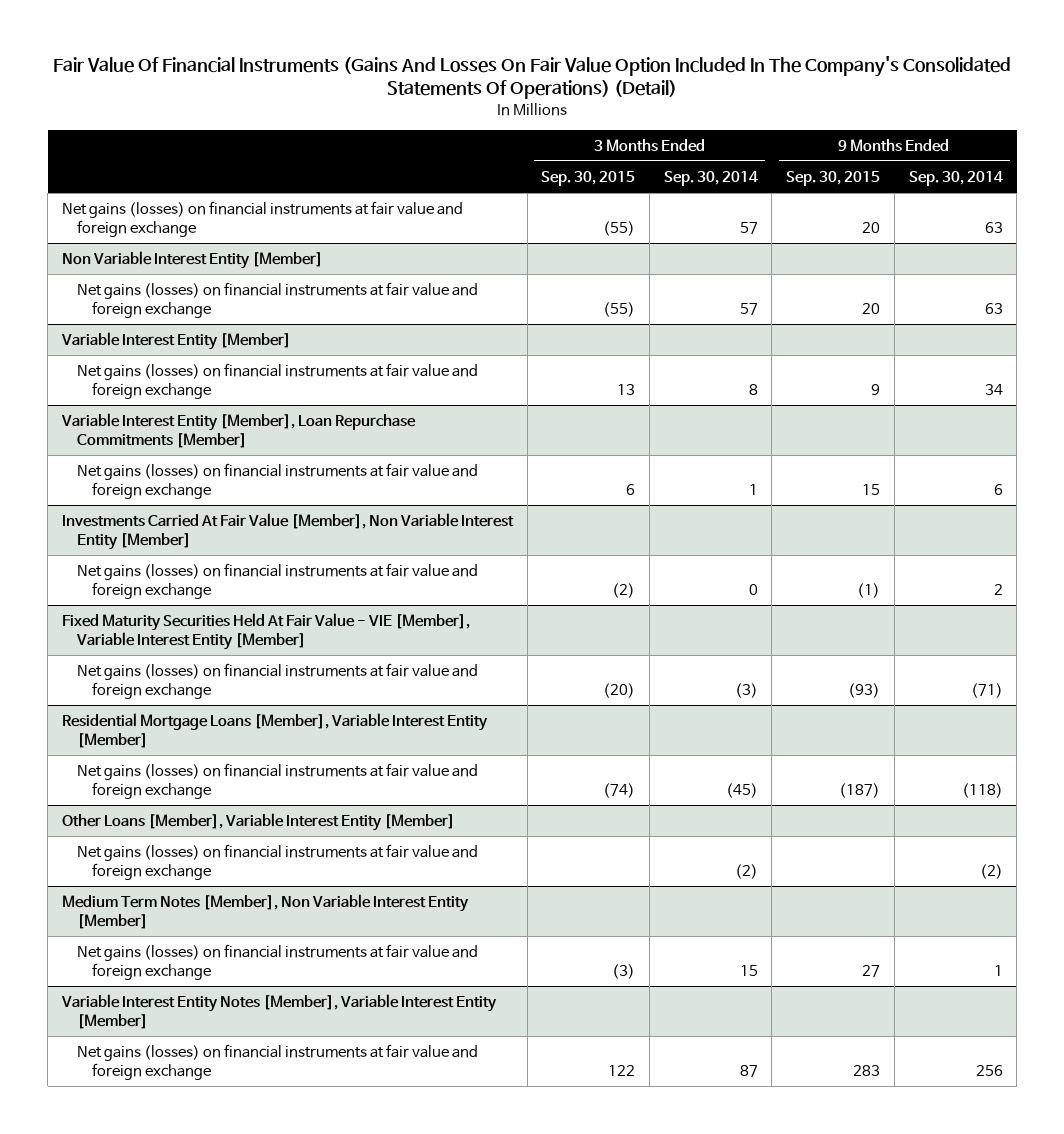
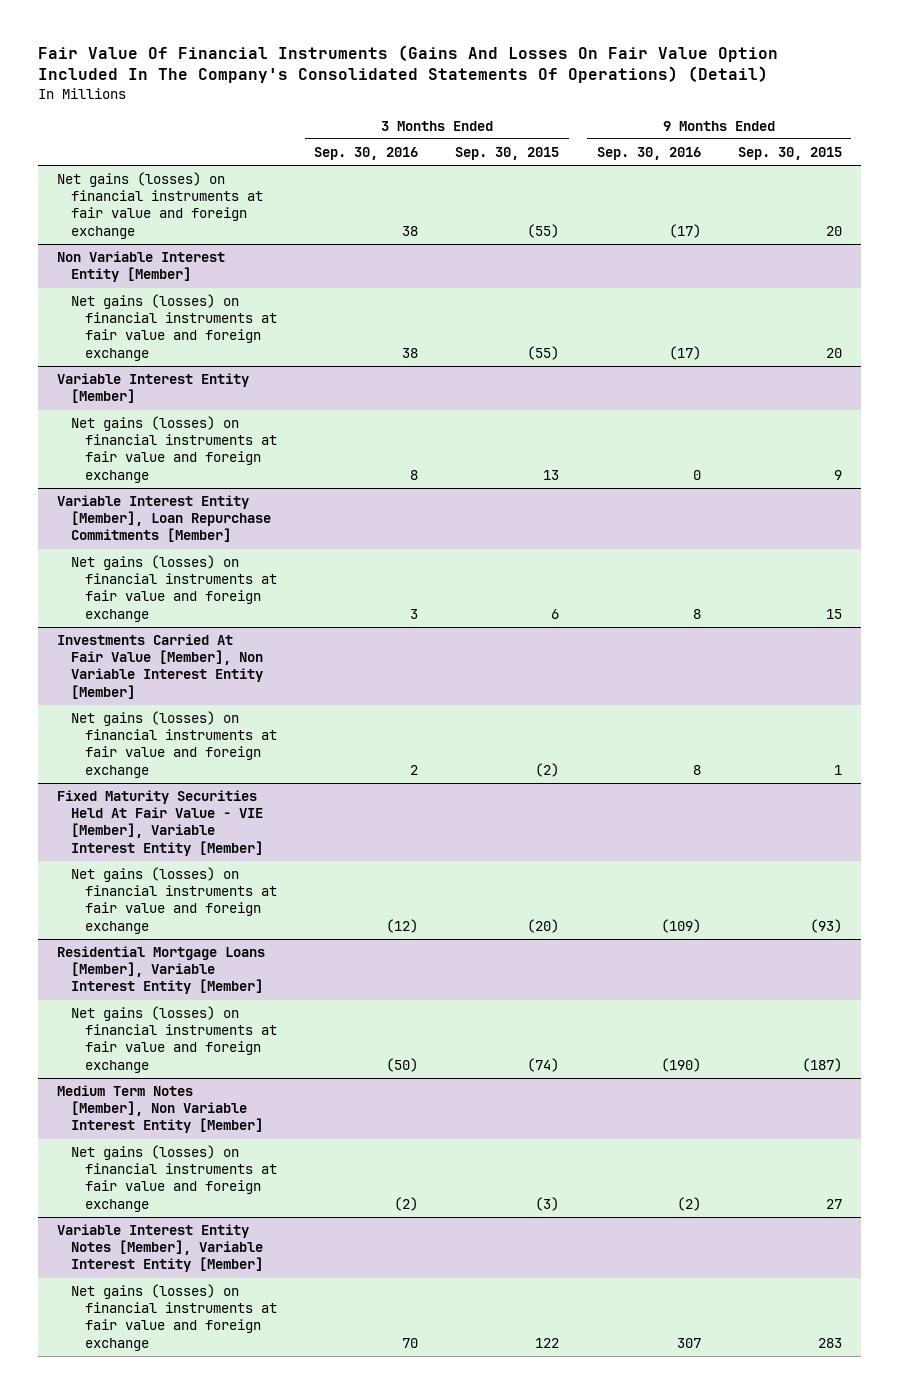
[663,170,758,186] Sep. 30, 2014 -> none
[908,170,1003,186] Sep. 30, 2014 -> none
none -> [313,147,418,161] Sep. 30, 2016
none -> [596,147,701,161] Sep. 30, 2016
[857,583,881,599] (1) -> [834,764,843,775] 1
[61,813,455,832] Other Loans [Member], Variable Interest Entity [Member] -> none
[76,844,478,881] Net gains (losses) on financial instruments at fair value and foreign exchange -> none

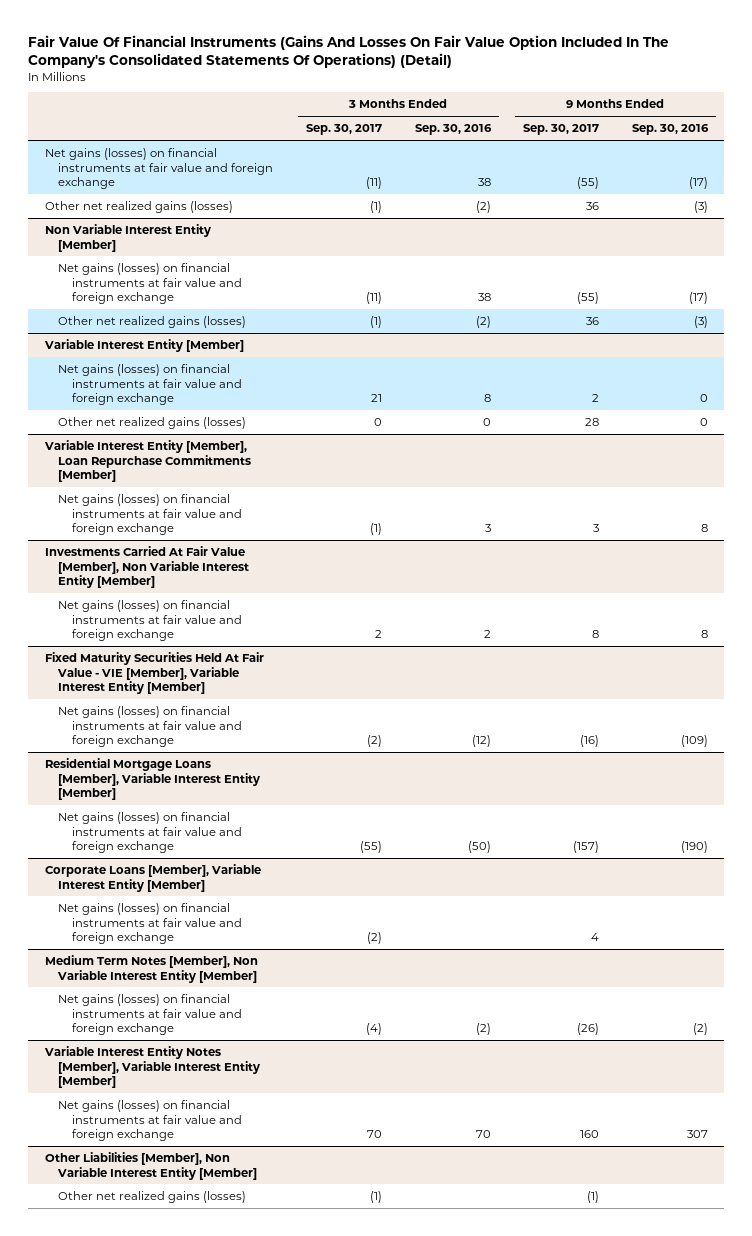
[455,147,560,161] Sep. 30, 2015 -> none
[738,147,843,161] Sep. 30, 2015 -> none
none -> [305,124,382,136] Sep. 30, 2017
none -> [523,124,600,136] Sep. 30, 2017
none -> [44,201,233,214] Other net realized gains (losses)
none -> [58,316,247,329] Other net realized gains (losses)
none -> [58,417,247,430] Other net realized gains (losses)
none -> [44,864,261,892] Corporate Loans [Member], Variable Interest Entity [Member]
none -> [58,903,243,945] Net gains (losses) on financial instruments at fair value and foreign exchange
none -> [44,1152,258,1180] Other Liabilities [Member], Non Variable Interest Entity [Member]
none -> [58,1191,247,1204] Other net realized gains (losses)

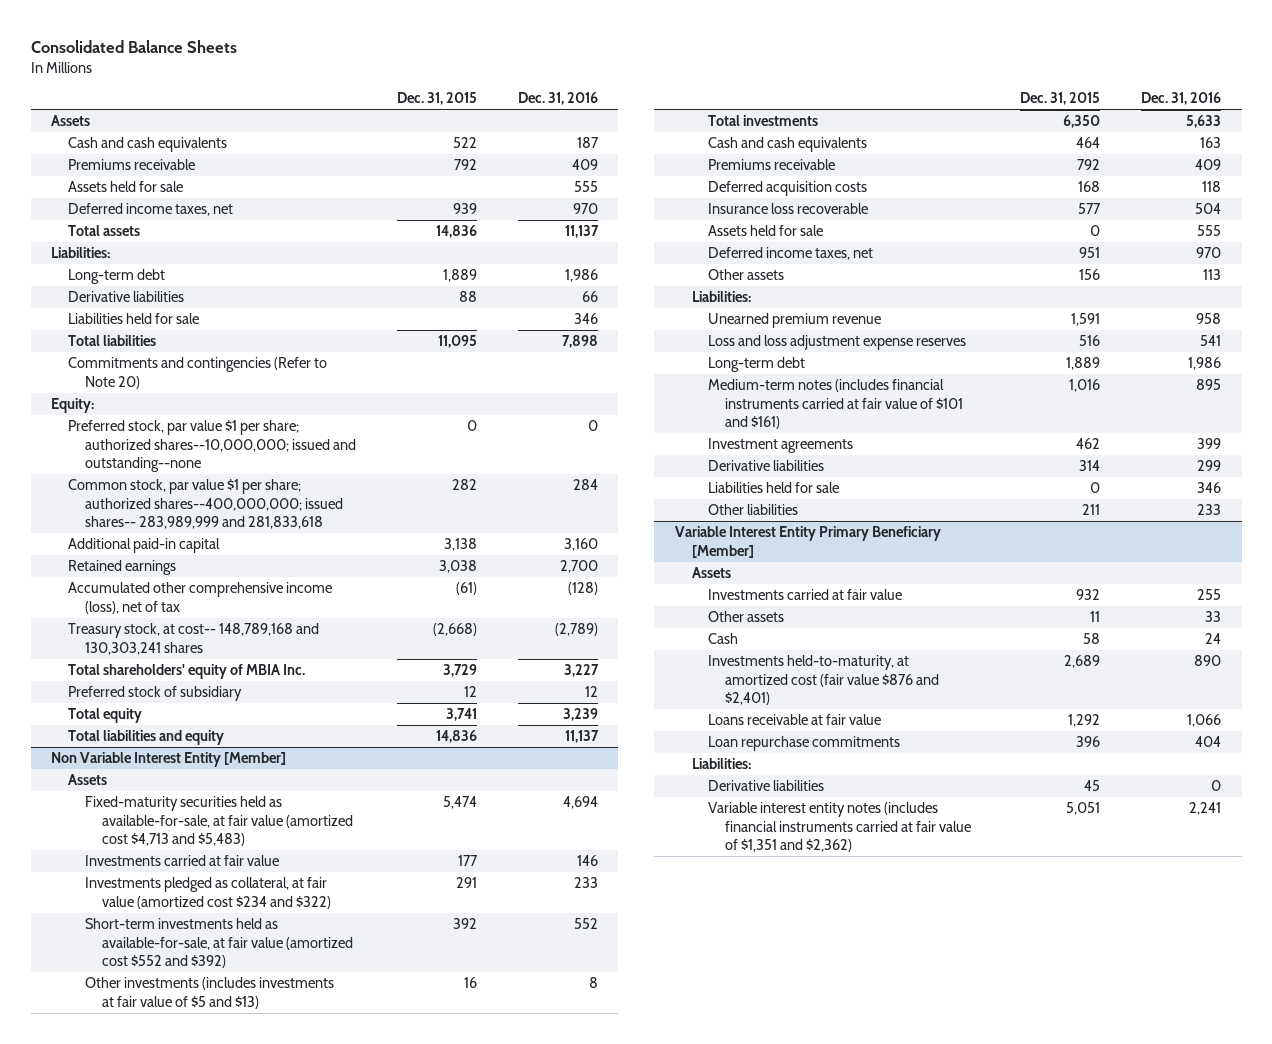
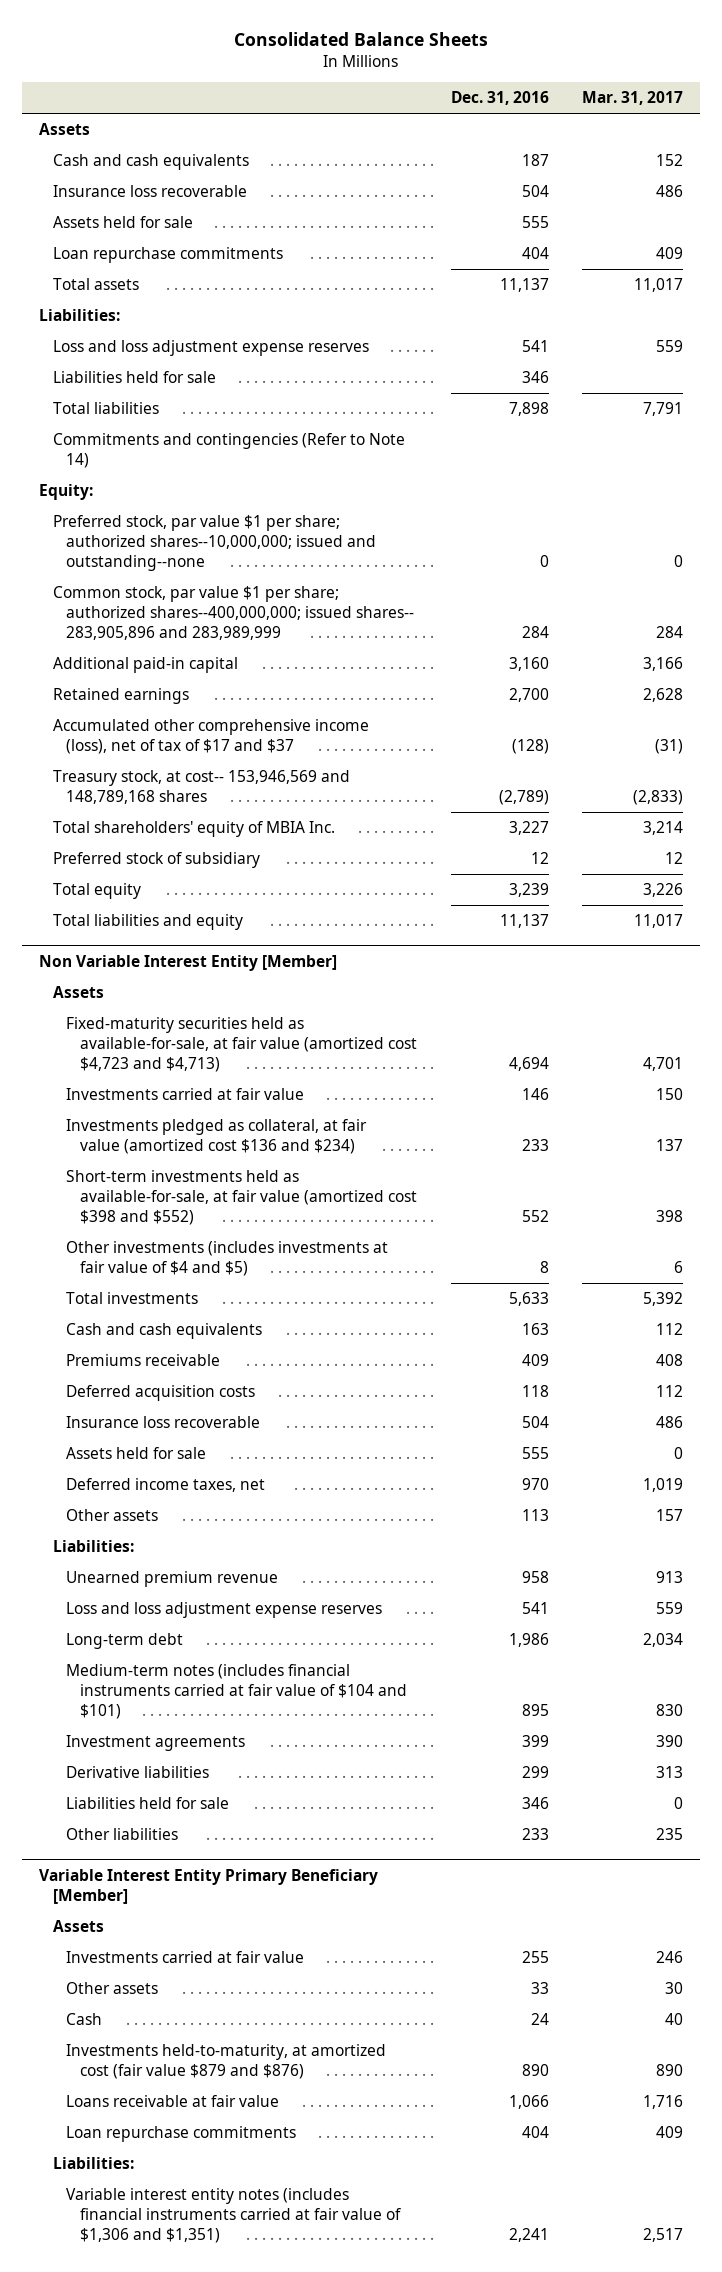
[397,92,478,106] Dec. 31, 2015 -> none
none -> [582,91,684,106] Mar. 31, 2017
[68,159,196,171] Premiums receivable -> none
none -> [52,185,247,198] Insurance loss recoverable
[68,203,234,217] Deferred income taxes, net -> none
none -> [52,247,283,264] Loan repurchase commitments
[68,269,166,285] Long-term debt -> none
[68,291,185,303] Derivative liabilities -> none
none -> [52,340,369,357] Loss and loss adjustment expense reserves
[68,357,328,389] Commitments and contingencies (Refer to Note 20) -> [52,433,405,469] Commitments and contingencies (Refer to Note 14)
[68,479,344,530] Common stock, par value $1 per share; authorized shares--400,000,000; issued shares-- 283,989,999 and 281,833,618 -> [52,586,415,640] Common stock, par value $1 per share; authorized shares--400,000,000; issued shares-- 283,905,896 and 283,989,999
[68,582,333,614] Accumulated other comprehensive income (loss), net of tax -> [52,719,369,755] Accumulated other comprehensive income (loss), net of tax of $17 and $37
[68,623,320,655] Treasury stock, at cost-- 148,789,168 and 130,303,241 shares -> [52,770,350,805] Treasury stock, at cost-- 153,946,569 and 148,789,168 shares
[85,796,354,847] Fixed-maturity securities held as available-for-sale, at fair value (amortized cost $4,713 and $5,483) -> [66,1017,418,1072] Fixed-maturity securities held as available-for-sale, at fair value (amortized cost $4,723 and $4,713)
[85,877,332,909] Investments pledged as collateral, at fair value (amortized cost $234 and $322) -> [66,1119,368,1155] Investments pledged as collateral, at fair value (amortized cost $136 and $234)
[85,918,354,969] Short-term investments held as available-for-sale, at fair value (amortized cost $552 and $392) -> [66,1170,418,1225] Short-term investments held as available-for-sale, at fair value (amortized cost $398 and $552)
[85,977,335,1009] Other investments (includes investments at fair value of $5 and $13) -> [66,1241,389,1277] Other investments (includes investments at fair value of $4 and $5)
[708,379,964,430] Medium-term notes (includes financial instruments carried at fair value of $101 and $161) -> [66,1664,408,1719] Medium-term notes (includes financial instruments carried at fair value of $104 and $101)
[708,655,940,706] Investments held-to-maturity, at amortized cost (fair value $876 and $2,401) -> [66,2044,387,2080] Investments held-to-maturity, at amortized cost (fair value $879 and $876)
[708,780,825,792] Derivative liabilities -> none
[708,802,972,853] Variable interest entity notes (includes financial instruments carried at fair value of $1,351 and $2,362) -> [66,2188,402,2243] Variable interest entity notes (includes financial instruments carried at fair value of $1,306 and $1,351)

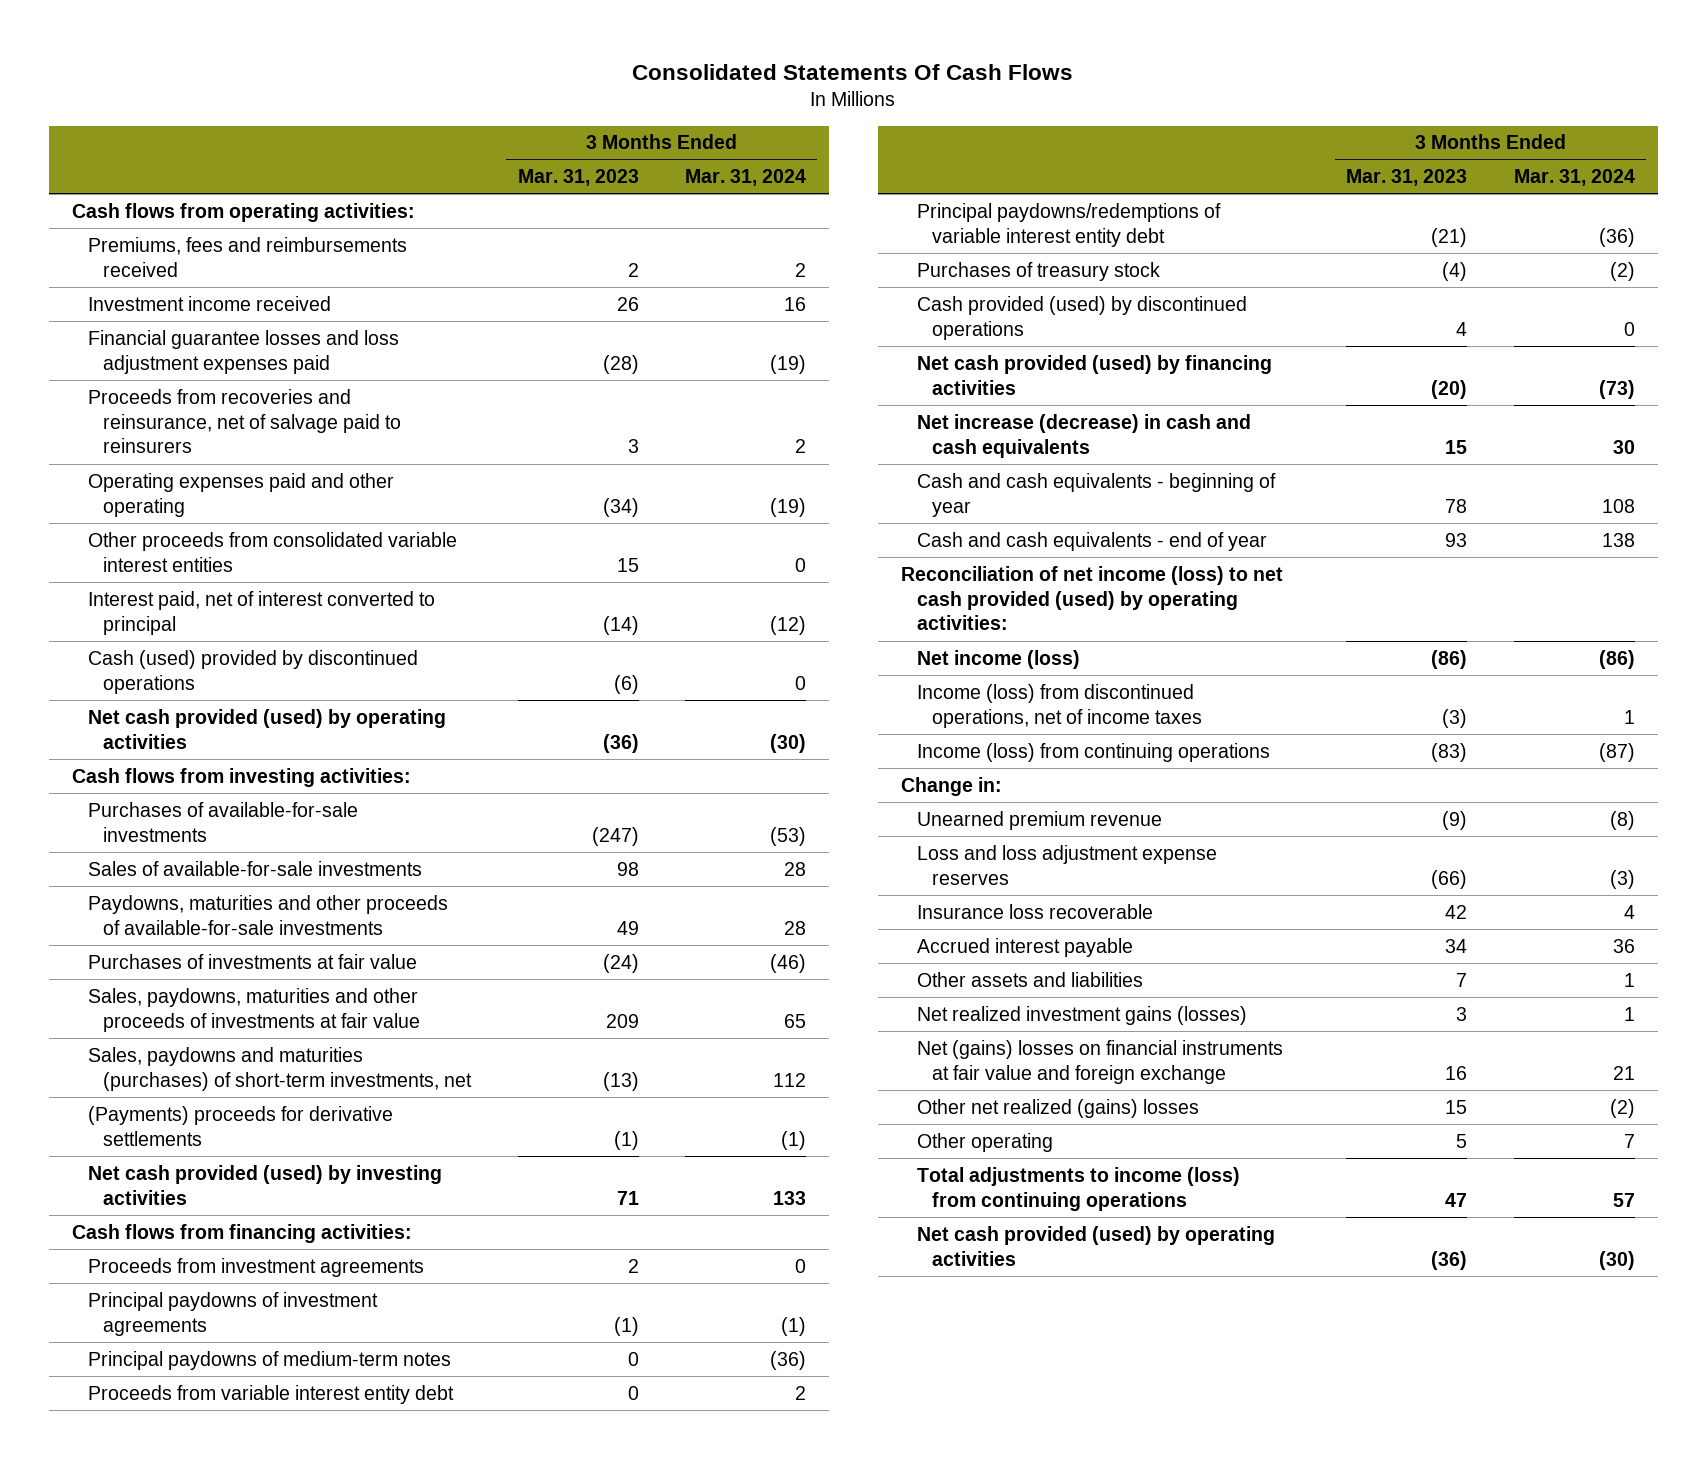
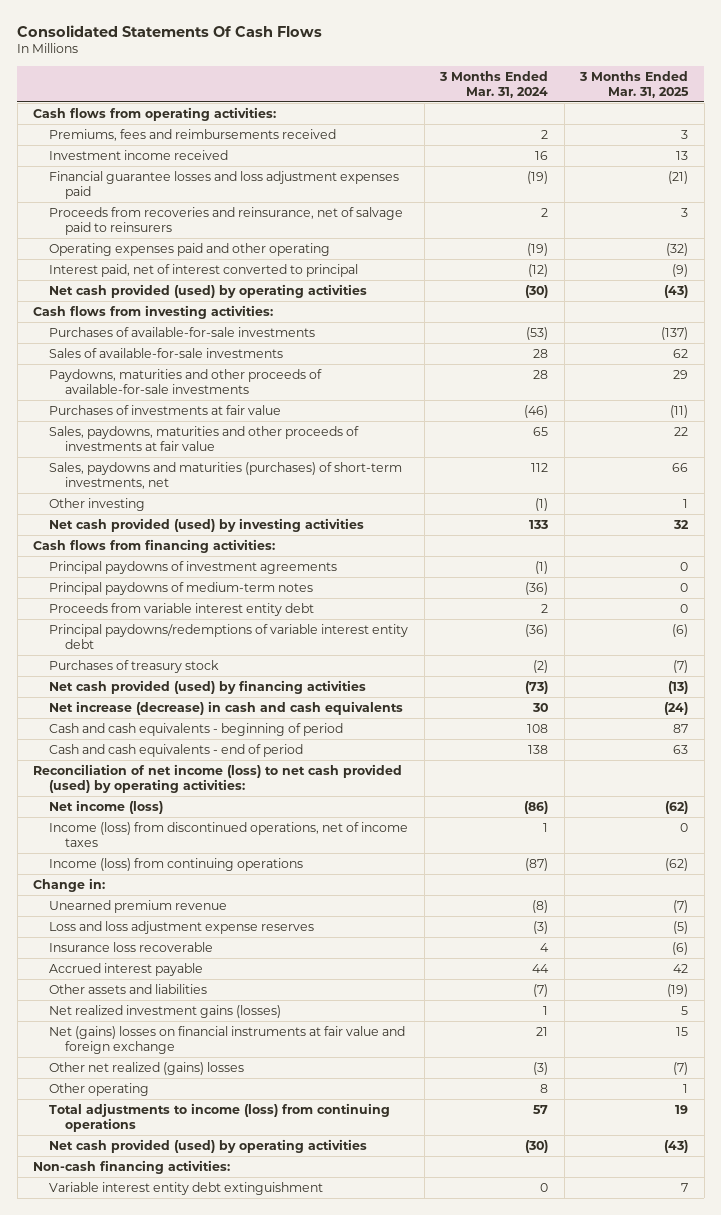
[517,169,639,187] Mar. 31, 2023 -> none
none -> [579,70,690,98] 3 Months Ended Mar. 31, 2025
[87,531,457,572] Other proceeds from consolidated variable interest entities -> none
[87,649,418,694] Cash (used) provided by discontinued operations -> none
[87,1105,393,1146] (Payments) proceeds for derivative settlements -> none
none -> [48,497,145,511] Other investing
[87,1257,424,1277] Proceeds from investment agreements -> none
[916,295,1247,340] Cash provided (used) by discontinued operations -> none
[916,472,1276,517] Cash and cash equivalents - beginning of year -> [48,722,343,736] Cash and cash equivalents - beginning of period
[916,531,1267,551] Cash and cash equivalents - end of year -> [48,743,303,757] Cash and cash equivalents - end of period
[1612,938,1635,953] 36 -> [532,963,550,973] 44
[1623,972,1635,987] 1 -> [533,983,549,997] (7)
[1609,1098,1635,1118] (2) -> [533,1061,549,1075] (3)
[1623,1133,1635,1148] 7 -> [540,1083,549,1093] 8
none -> [33,1159,231,1174] Non-cash financing activities:
none -> [48,1181,323,1195] Variable interest entity debt extinguishment

